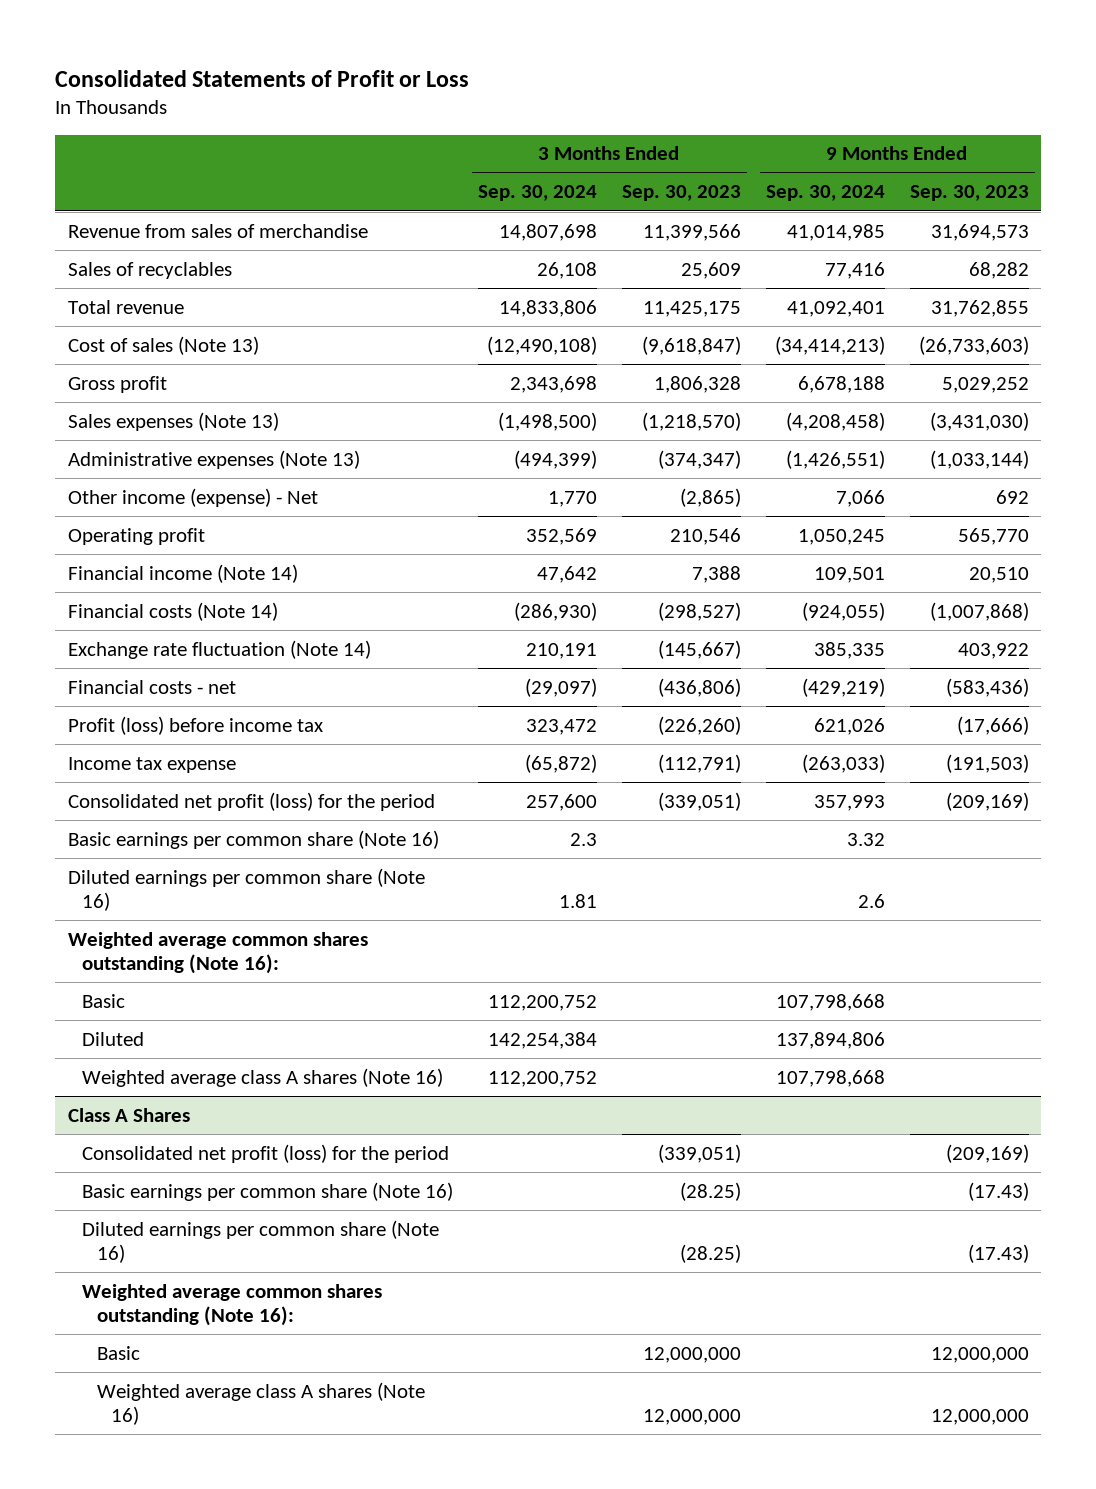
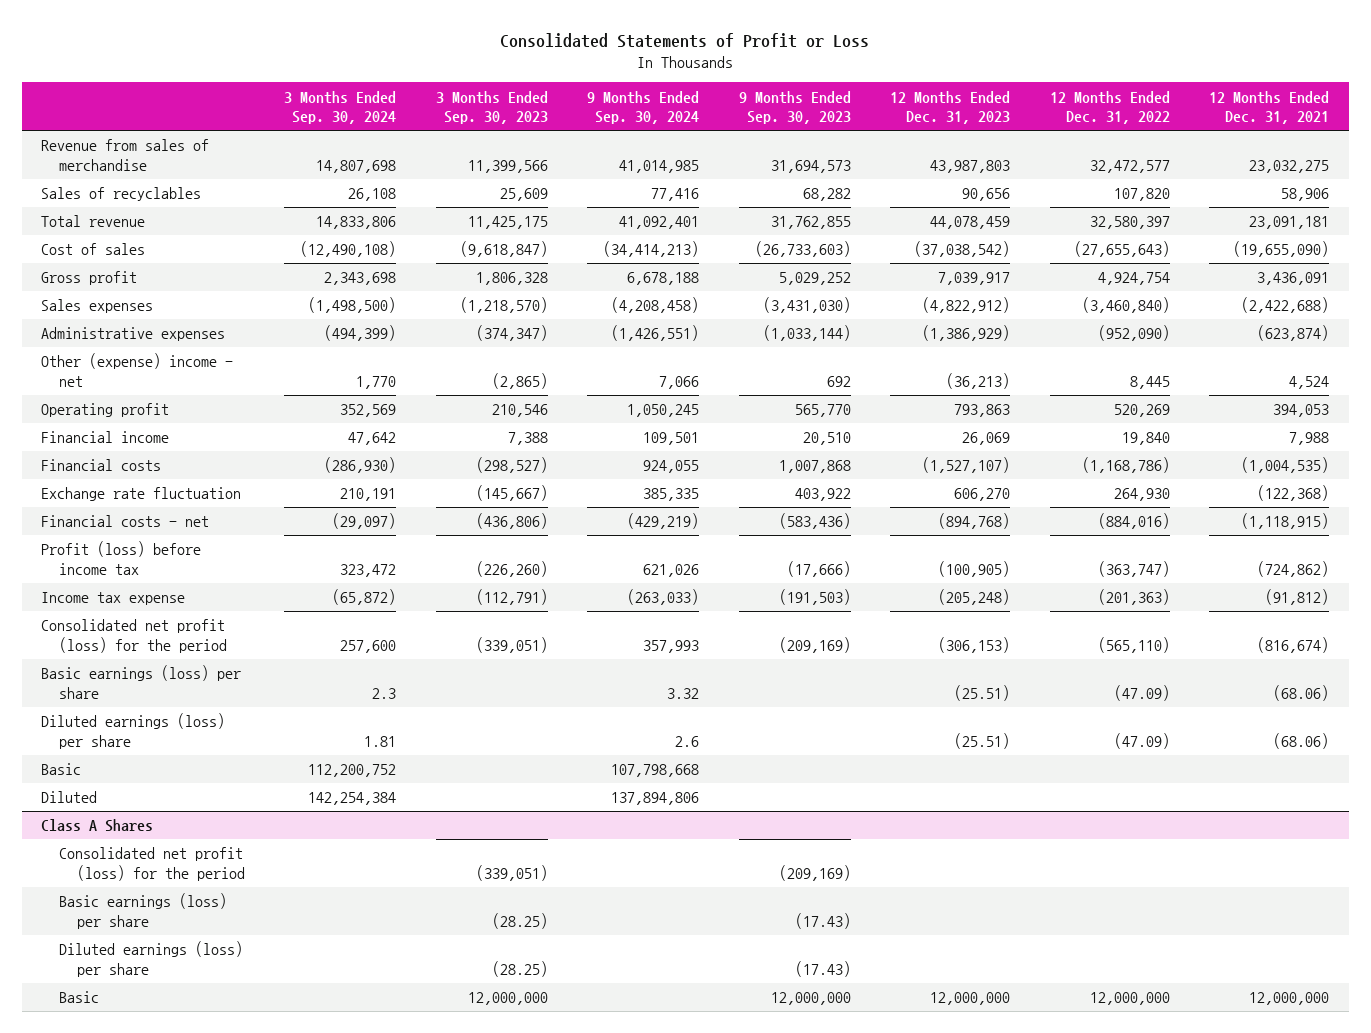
none -> [890,90,1011,125] 12 Months Ended Dec. 31, 2023
none -> [1049,90,1170,125] 12 Months Ended Dec. 31, 2022
none -> [1209,90,1330,125] 12 Months Ended Dec. 31, 2021
[67,335,259,355] Cost of sales (Note 13) -> [41,243,146,256] Cost of sales
[67,411,279,431] Sales expenses (Note 13) -> [41,299,154,314] Sales expenses
[67,449,360,469] Administrative expenses (Note 13) -> [41,327,226,342] Administrative expenses
[67,487,318,507] Other income (expense) - Net -> [41,353,234,387] Other (expense) income - net
[67,563,298,583] Financial income (Note 14) -> [41,431,170,444] Financial income
[67,601,278,621] Financial costs (Note 14) -> [41,459,162,472] Financial costs
[801,601,885,621] (924,055) -> [643,460,700,474] 924,055
[929,601,1029,621] (1,007,868) -> [778,460,851,474] 1,007,868
[67,639,371,659] Exchange rate fluctuation (Note 14) -> [41,487,242,502] Exchange rate fluctuation
[67,931,368,974] Weighted average common shares outstanding (Note 16): -> none
[67,829,439,849] Basic earnings per common share (Note 16) -> [41,665,242,699] Basic earnings (loss) per share
[67,867,425,911] Diluted earnings per common share (Note 16) -> [41,713,226,749] Diluted earnings (loss) per share
[82,1067,444,1087] Weighted average class A shares (Note 16) -> none
[82,1283,383,1326] Weighted average common shares outstanding (Note 16): -> none
[82,1181,454,1201] Basic earnings per common share (Note 16) -> [59,893,228,929] Basic earnings (loss) per share
[82,1219,440,1263] Diluted earnings per common share (Note 16) -> [59,941,244,977] Diluted earnings (loss) per share
[96,1381,425,1425] Weighted average class A shares (Note 16) -> none

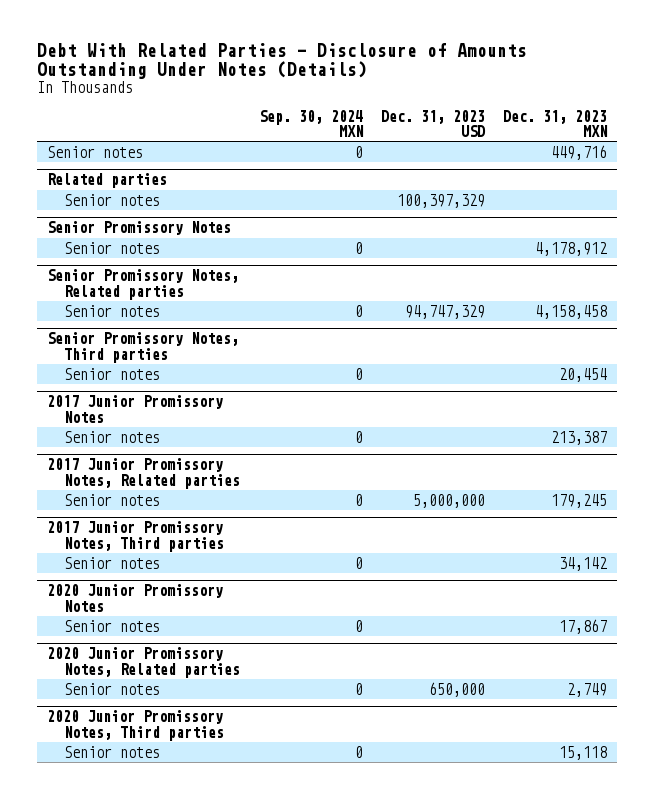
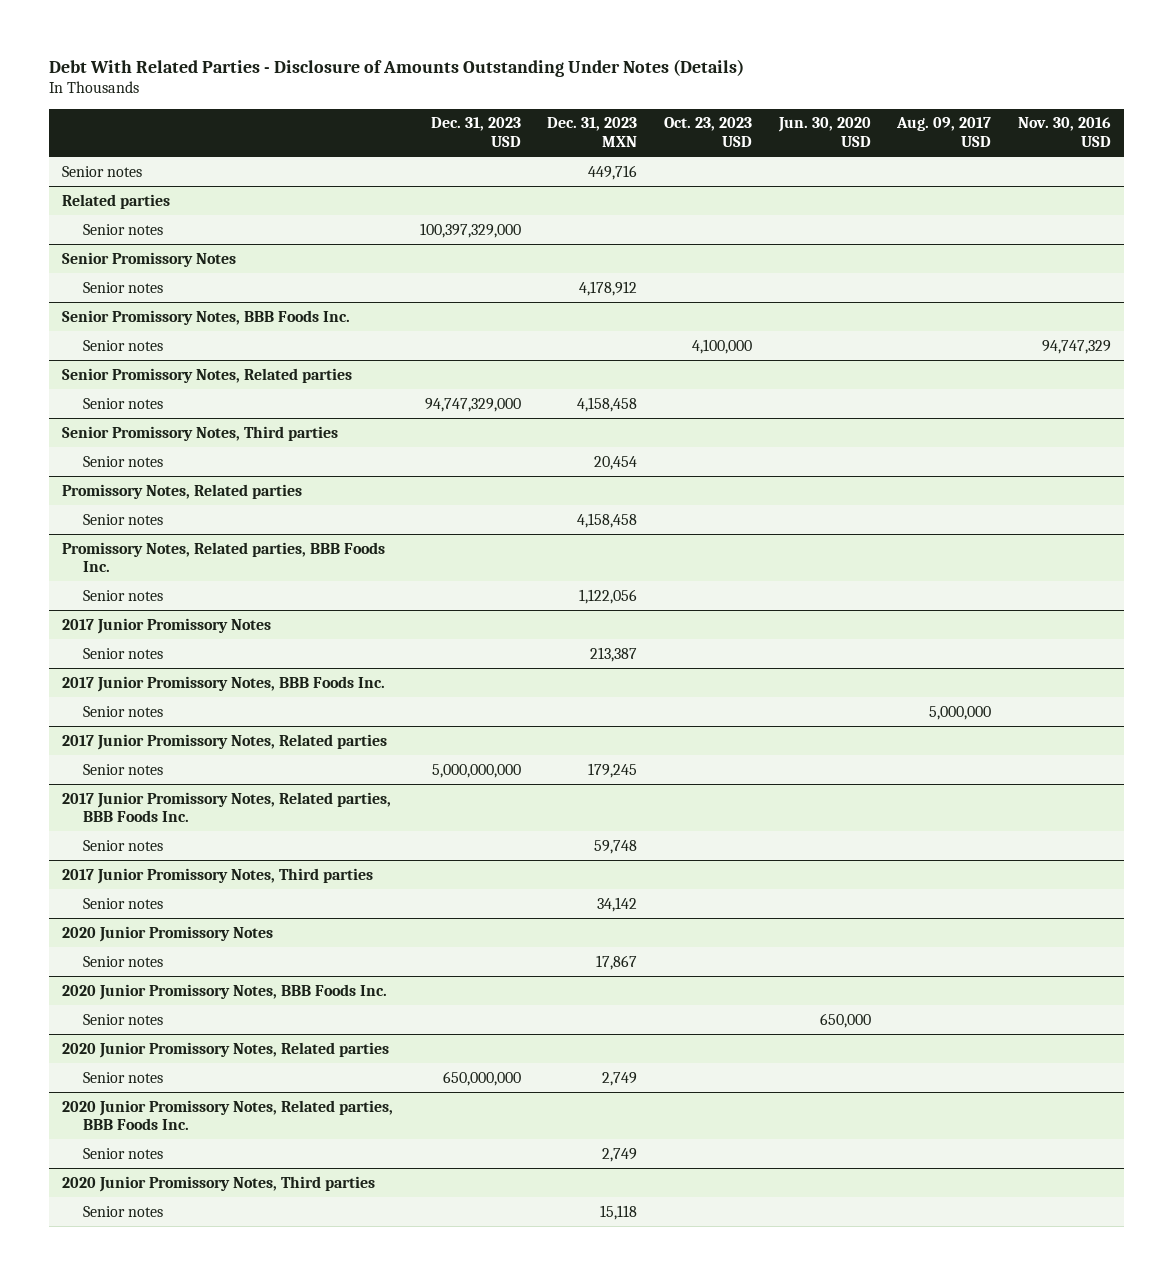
[258,109,364,138] Sep. 30, 2024 MXN -> none
none -> [664,117,753,148] Oct. 23, 2023 USD
none -> [777,117,871,148] Jun. 30, 2020 USD
none -> [896,117,992,148] Aug. 09, 2017 USD
none -> [1017,117,1111,148] Nov. 30, 2016 USD
[396,193,485,208] 100,397,329 -> [419,222,521,238] 100,397,329,000
none -> [62,309,351,325] Senior Promissory Notes, BBB Foods Inc.
none -> [82,339,163,351] Senior notes
[404,304,485,319] 94,747,329 -> [424,397,521,412] 94,747,329,000
none -> [62,483,303,499] Promissory Notes, Related parties
none -> [82,513,163,525] Senior notes
none -> [62,541,386,573] Promissory Notes, Related parties, BBB Foods Inc.
none -> [82,589,163,601] Senior notes
none -> [62,675,386,692] 2017 Junior Promissory Notes, BBB Foods Inc.
none -> [82,705,163,717] Senior notes
[412,493,485,508] 5,000,000 -> [431,763,521,778] 5,000,000,000
none -> [62,791,392,823] 2017 Junior Promissory Notes, Related parties, BBB Foods Inc.
none -> [82,839,163,851] Senior notes
none -> [62,983,388,1000] 2020 Junior Promissory Notes, BBB Foods Inc.
none -> [82,1013,163,1025] Senior notes
[428,681,485,697] 650,000 -> [442,1070,521,1086] 650,000,000
none -> [62,1099,394,1131] 2020 Junior Promissory Notes, Related parties, BBB Foods Inc.
none -> [82,1147,163,1159] Senior notes

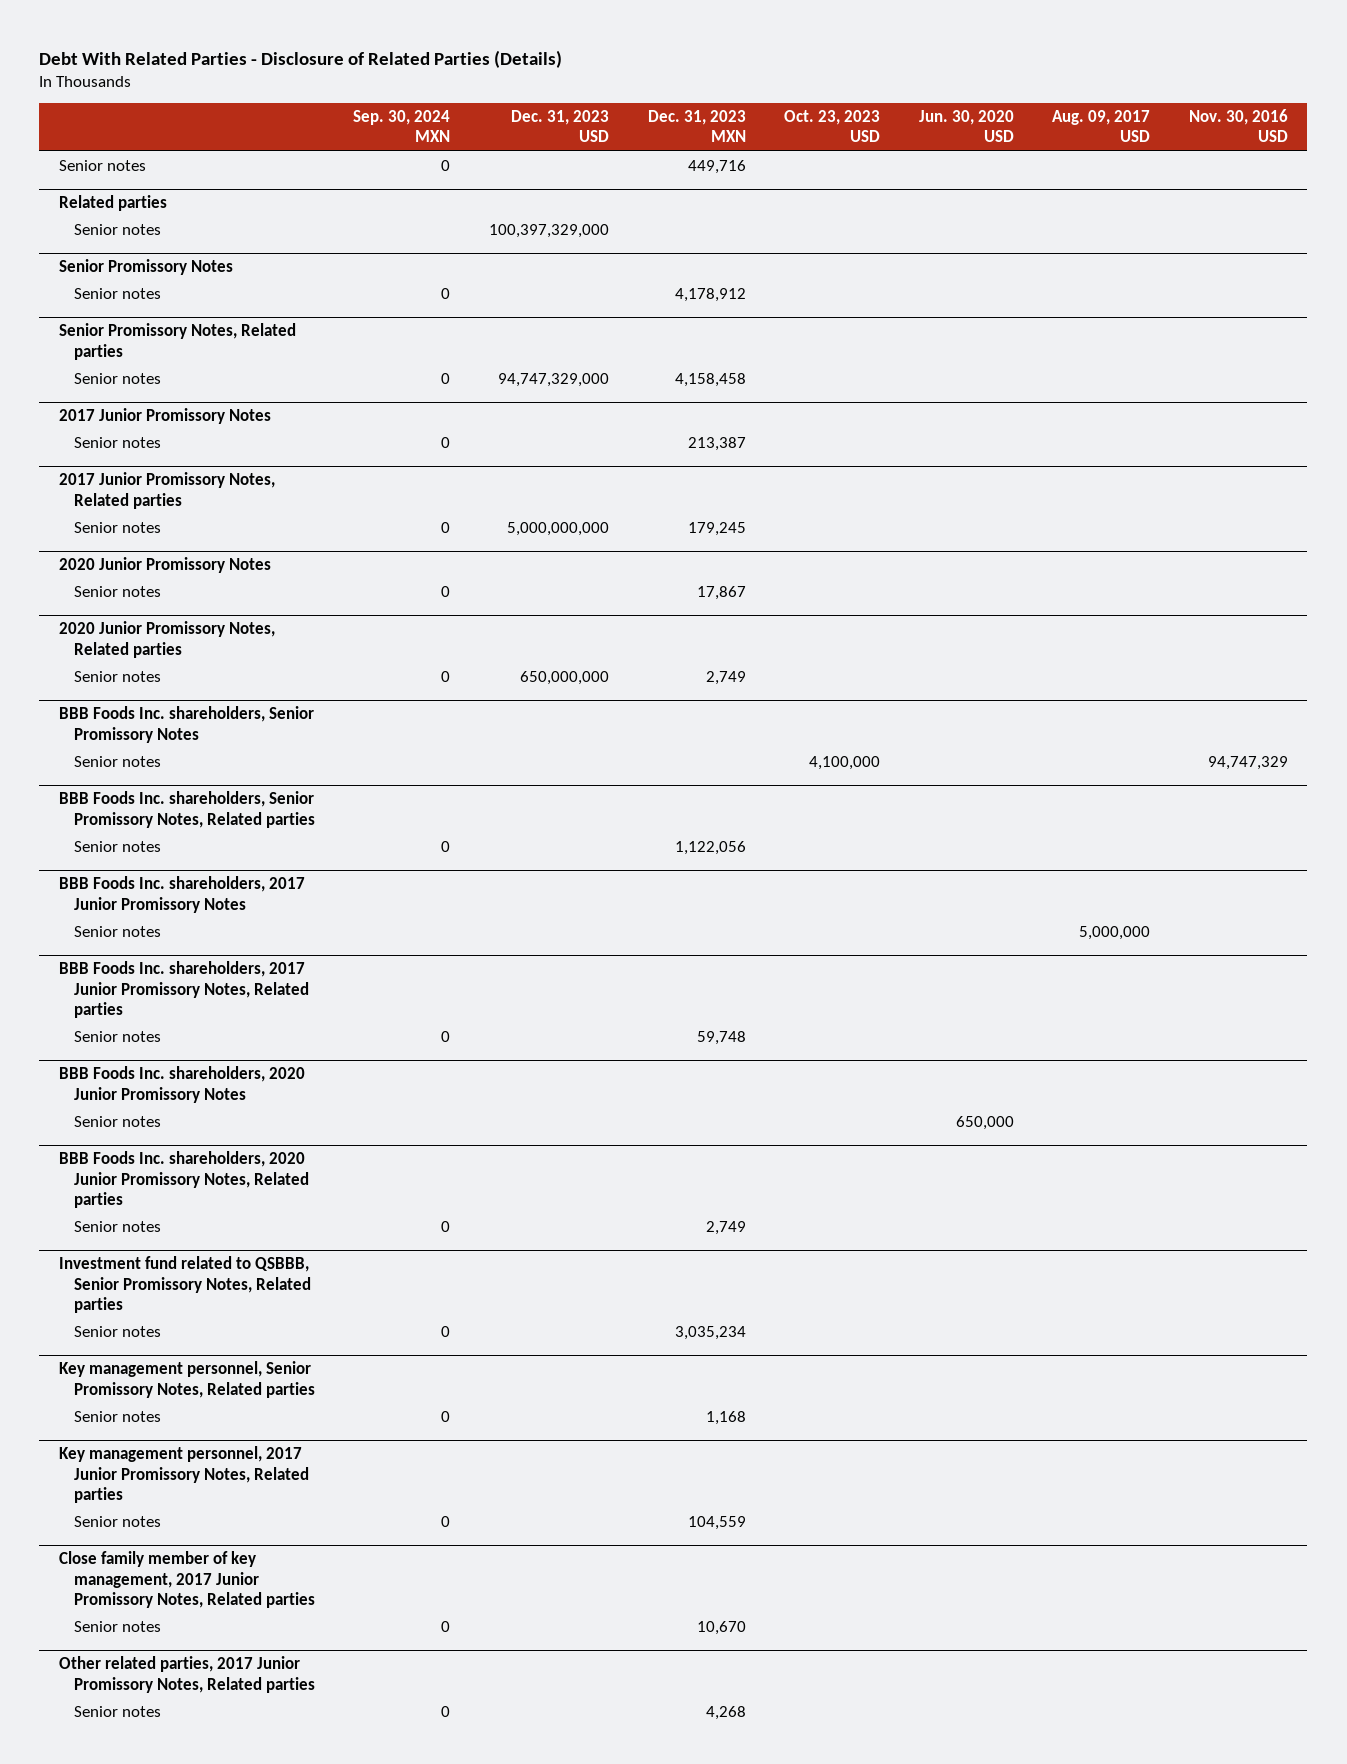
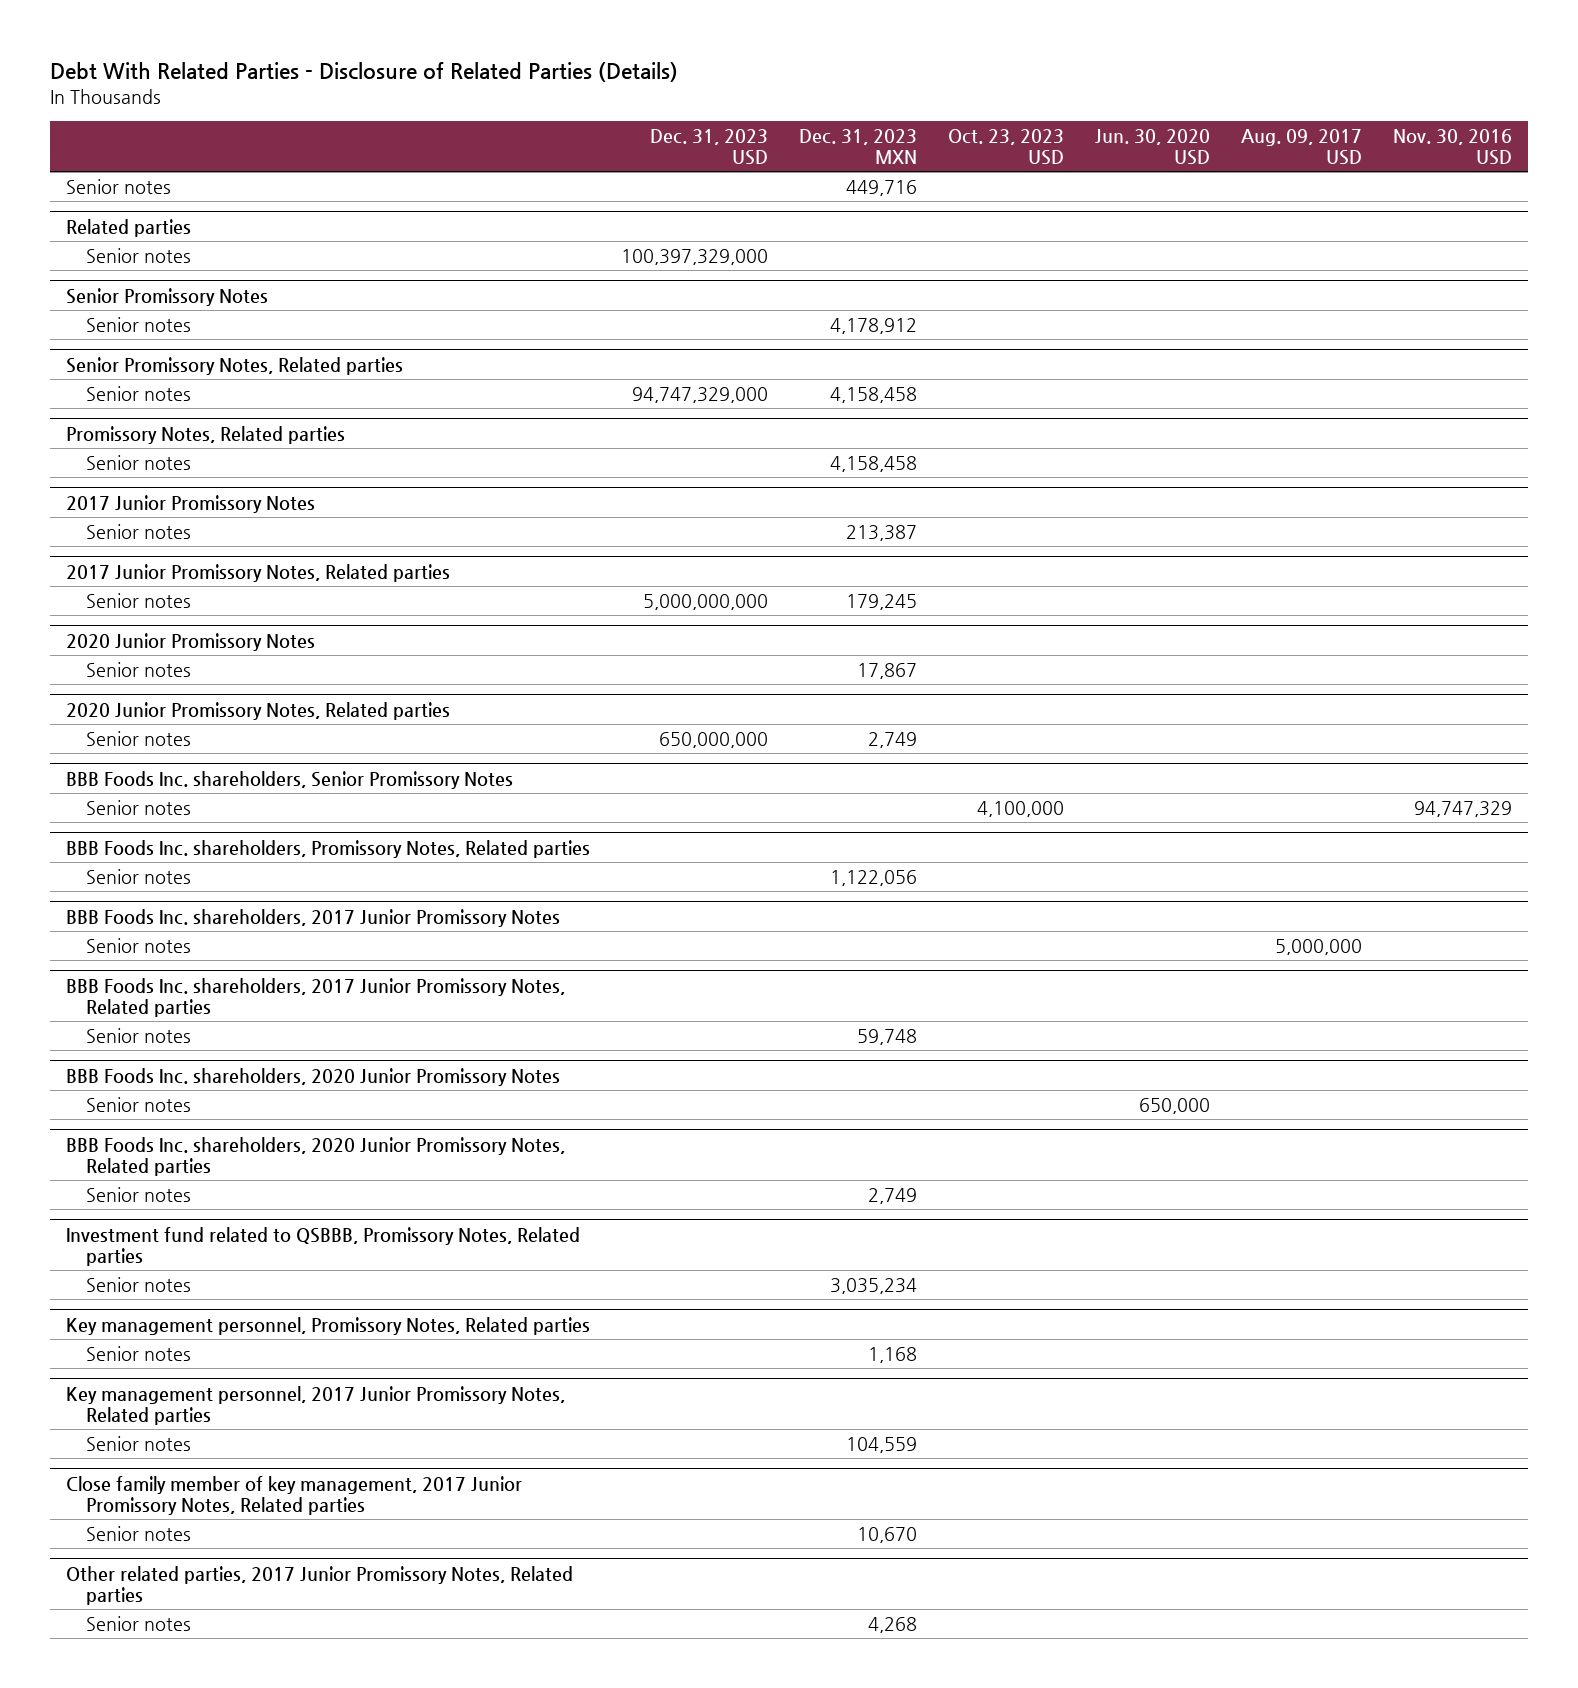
[353,110,451,143] Sep. 30, 2024 MXN -> none
none -> [66,425,346,444] Promissory Notes, Related parties
none -> [86,454,192,470] Senior notes
[58,791,315,828] BBB Foods Inc. shareholders, Senior Promissory Notes, Related parties -> [66,839,591,858] BBB Foods Inc. shareholders, Promissory Notes, Related parties
[58,1256,311,1313] Investment fund related to QSBBB, Senior Promissory Notes, Related parties -> [66,1226,581,1267] Investment fund related to QSBBB, Promissory Notes, Related parties
[58,1361,315,1398] Key management personnel, Senior Promissory Notes, Related parties -> [66,1316,591,1335] Key management personnel, Promissory Notes, Related parties

